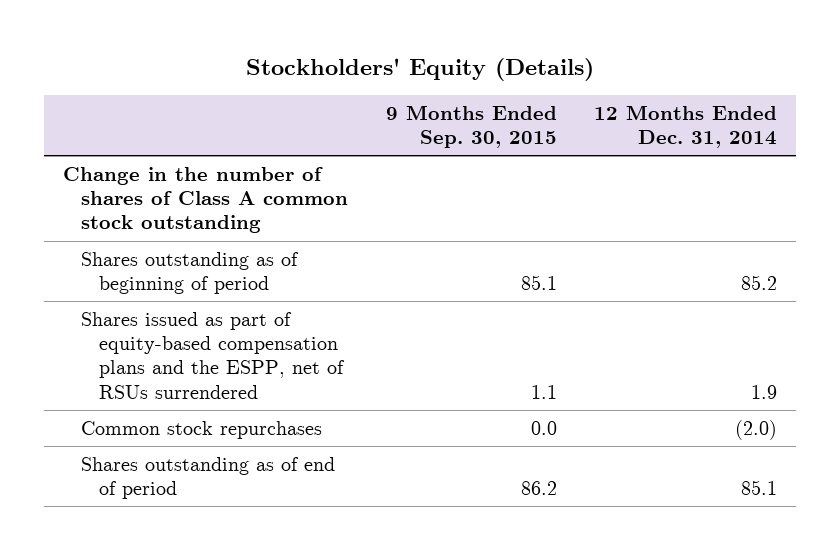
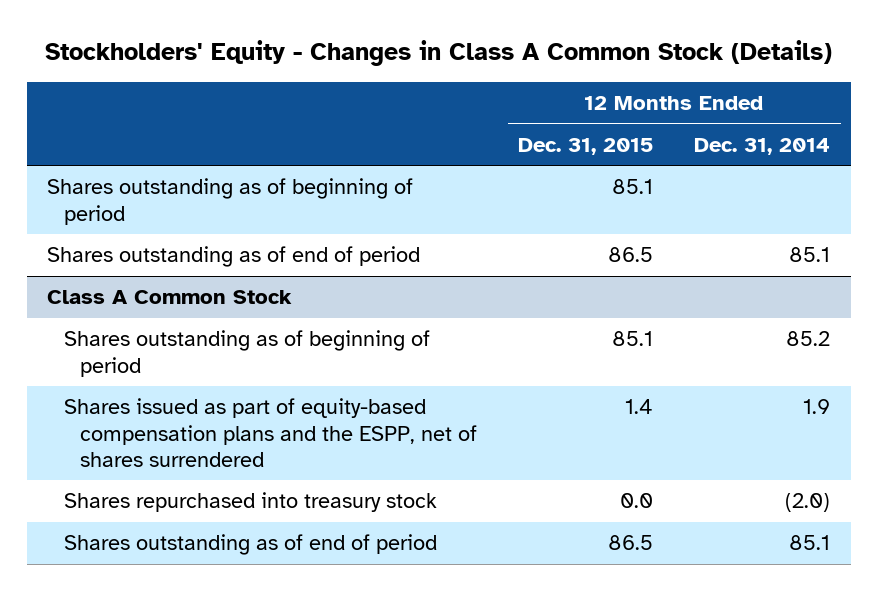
[245,57,594,81] Stockholders' Equity (Details) -> [44,40,832,67] Stockholders' Equity - Changes in Class A Common Stock (Details)
[385,104,557,148] 9 Months Ended Sep. 30, 2015 -> none
none -> [518,137,654,155] Dec. 31, 2015
[62,167,348,234] Change in the number of shares of Class A common stock outstanding -> none
none -> [47,178,414,225] Shares outstanding as of beginning of period
none -> [47,246,421,268] Shares outstanding as of end of period
none -> [47,290,293,305] Class A Common Stock
[80,312,345,399] Shares issued as part of equity-based compensation plans and the ESPP, net of RSUs surrendered -> [63,398,478,468] Shares issued as part of equity-based compensation plans and the ESPP, net of shares surrendered
[80,421,322,440] Common stock repurchases -> [63,492,437,513] Shares repurchased into treasury stock

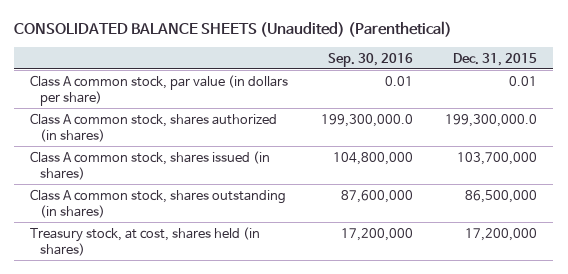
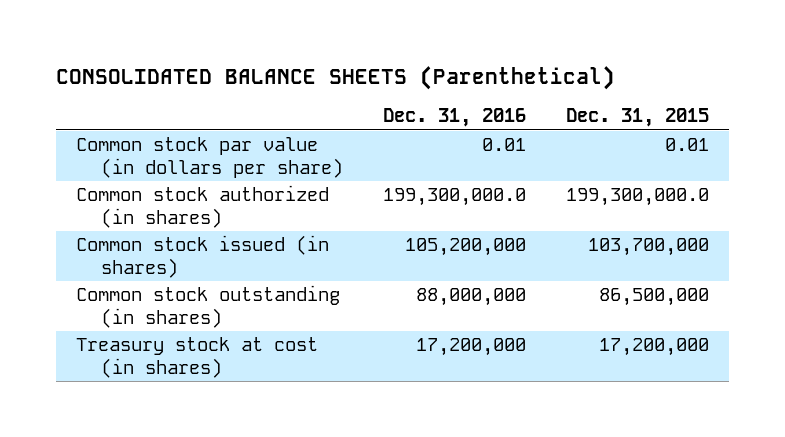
[14,21,453,38] CONSOLIDATED BALANCE SHEETS (Unaudited) (Parenthetical) -> [55,66,615,91] CONSOLIDATED BALANCE SHEETS (Parenthetical)
[327,52,413,67] Sep. 30, 2016 -> none
none -> [382,108,526,128] Dec. 31, 2016
[30,74,289,106] Class A common stock, par value (in dollars per share) -> [75,137,343,178] Common stock par value (in dollars per share)
[30,112,278,142] Class A common stock, shares authorized (in shares) -> [75,185,329,228] Common stock authorized (in shares)
[30,150,271,180] Class A common stock, shares issued (in shares) -> [75,235,329,278] Common stock issued (in shares)
[30,188,287,218] Class A common stock, shares outstanding (in shares) -> [75,285,340,328] Common stock outstanding (in shares)
[30,226,261,256] Treasury stock, at cost, shares held (in shares) -> [75,337,318,378] Treasury stock at cost (in shares)

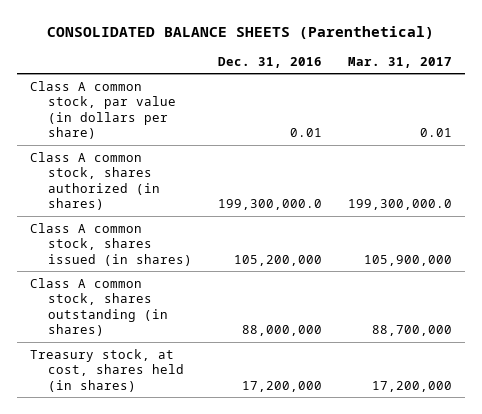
[566,108,710,128] Dec. 31, 2015 -> none
none -> [348,56,453,68] Mar. 31, 2017
[75,137,343,178] Common stock par value (in dollars per share) -> [29,80,177,140] Class A common stock, par value (in dollars per share)
[75,185,329,228] Common stock authorized (in shares) -> [29,151,161,211] Class A common stock, shares authorized (in shares)
[75,235,329,278] Common stock issued (in shares) -> [29,222,193,266] Class A common stock, shares issued (in shares)
[75,285,340,328] Common stock outstanding (in shares) -> [29,277,169,337] Class A common stock, shares outstanding (in shares)
[75,337,318,378] Treasury stock at cost (in shares) -> [29,348,185,392] Treasury stock, at cost, shares held (in shares)

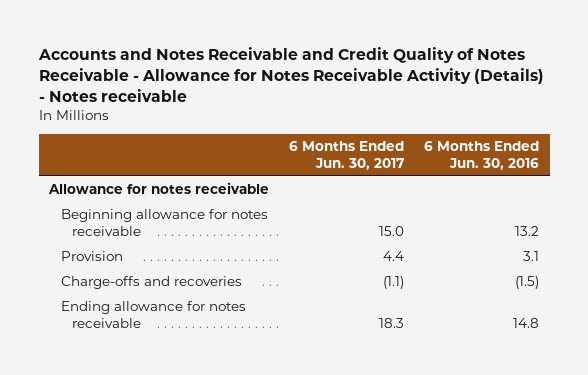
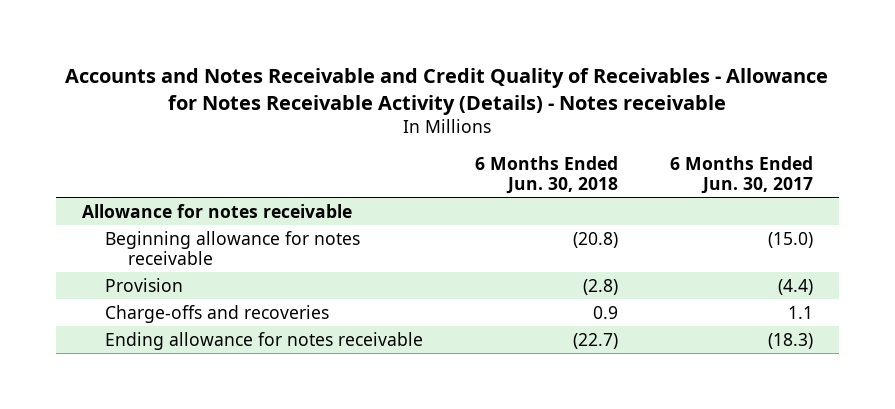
[37,46,544,102] Accounts and Notes Receivable and Credit Quality of Notes Receivable - Allowance for Notes Receivable Activity (Details) - Notes receivable -> [65,67,829,115] Accounts and Notes Receivable and Credit Quality of Receivables - Allowance for Notes Receivable Activity (Details) - Notes receivable
[424,140,540,170] 6 Months Ended Jun. 30, 2016 -> none
none -> [474,155,618,195] 6 Months Ended Jun. 30, 2018
[379,226,405,237] 15.0 -> [767,231,813,248] (15.0)
[383,251,405,262] 4.4 -> [777,278,813,295] (4.4)
[383,276,405,290] (1.1) -> [787,305,813,319] 1.1
[379,318,405,329] 18.3 -> [767,332,813,349] (18.3)

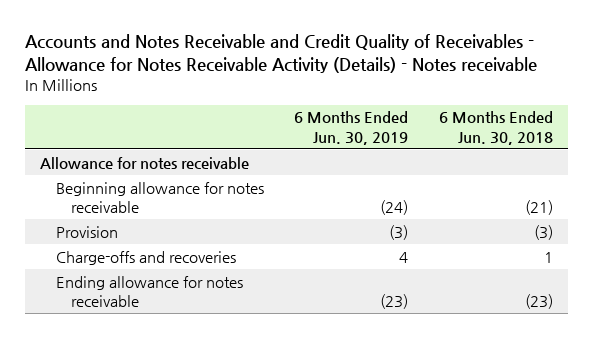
[669,155,813,195] 6 Months Ended Jun. 30, 2017 -> none
none -> [294,111,409,145] 6 Months Ended Jun. 30, 2019
[572,231,618,248] (20.8) -> [525,199,554,215] (21)
[582,278,618,295] (2.8) -> [534,224,554,240] (3)
[592,305,618,319] 0.9 -> [544,251,554,263] 1
[572,332,618,349] (22.7) -> [525,293,554,309] (23)

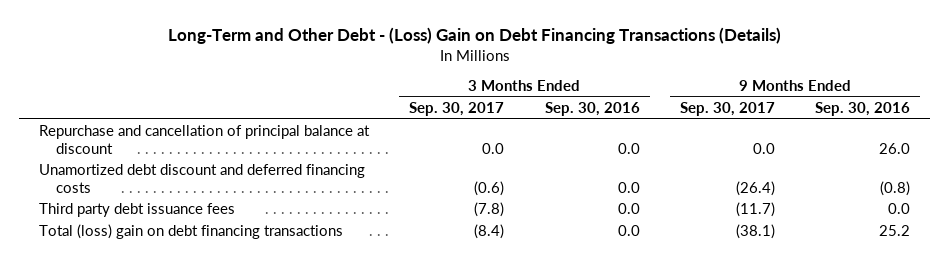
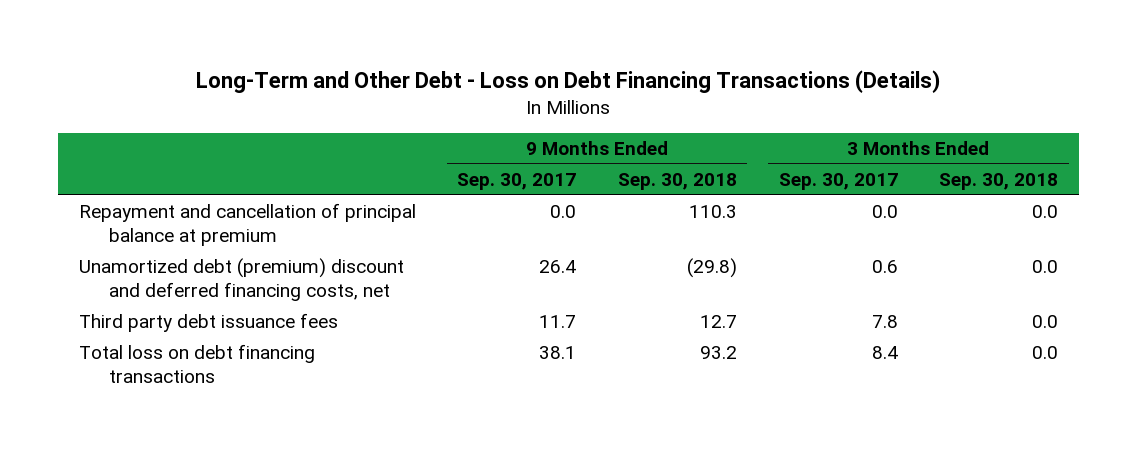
[167,27,781,45] Long-Term and Other Debt - (Loss) Gain on Debt Financing Transactions (Details) -> [196,69,941,93] Long-Term and Other Debt - Loss on Debt Financing Transactions (Details)
[544,102,640,117] Sep. 30, 2016 -> none
[815,102,911,117] Sep. 30, 2016 -> none
none -> [617,173,737,191] Sep. 30, 2018
none -> [939,173,1059,191] Sep. 30, 2018
[38,125,370,154] Repurchase and cancellation of principal balance at discount -> [78,203,416,247] Repayment and cancellation of principal balance at premium
[38,164,365,193] Unamortized debt discount and deferred financing costs -> [78,258,404,302] Unamortized debt (premium) discount and deferred financing costs, net
[474,180,505,196] (0.6) -> [871,260,898,274] 0.6
[735,180,775,196] (26.4) -> [539,260,577,274] 26.4
[474,202,505,218] (7.8) -> [871,315,898,329] 7.8
[735,202,775,218] (11.7) -> [539,315,577,329] 11.7
[38,224,343,240] Total (loss) gain on debt financing transactions -> [78,344,315,384] Total loss on debt financing transactions
[474,224,505,240] (8.4) -> [871,346,898,360] 8.4
[735,224,775,240] (38.1) -> [539,346,577,360] 38.1

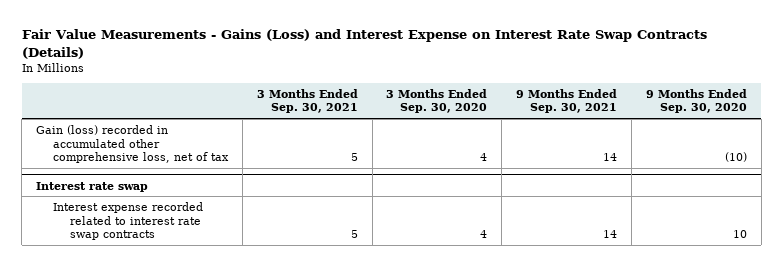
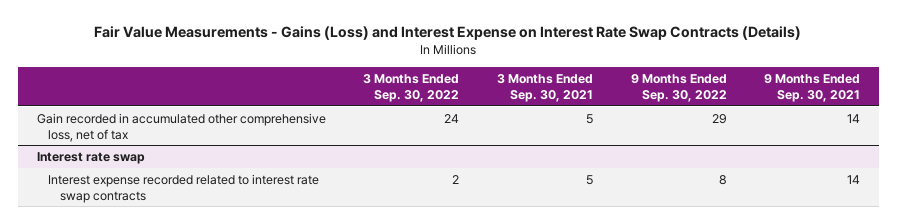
[386,88,488,114] 3 Months Ended Sep. 30, 2020 -> none
[645,88,747,114] 9 Months Ended Sep. 30, 2020 -> none
none -> [363,74,460,102] 3 Months Ended Sep. 30, 2022
none -> [630,74,727,102] 9 Months Ended Sep. 30, 2022
[36,124,230,164] Gain (loss) recorded in accumulated other comprehensive loss, net of tax -> [36,112,326,142] Gain recorded in accumulated other comprehensive loss, net of tax

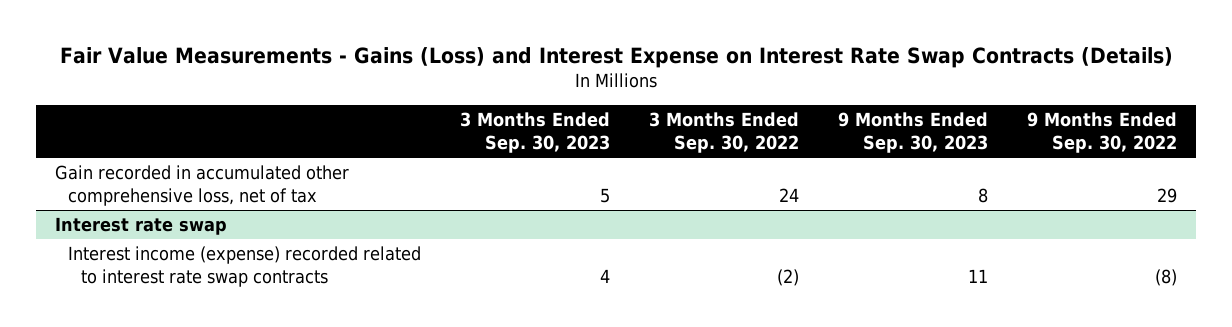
[496,74,593,102] 3 Months Ended Sep. 30, 2021 -> none
[764,74,861,102] 9 Months Ended Sep. 30, 2021 -> none
none -> [460,112,611,154] 3 Months Ended Sep. 30, 2023
none -> [838,112,989,154] 9 Months Ended Sep. 30, 2023
[48,173,320,203] Interest expense recorded related to interest rate swap contracts -> [68,246,422,288] Interest income (expense) recorded related to interest rate swap contracts
[452,174,460,184] 2 -> [777,269,800,287] (2)
[718,174,727,185] 8 -> [1154,269,1177,287] (8)

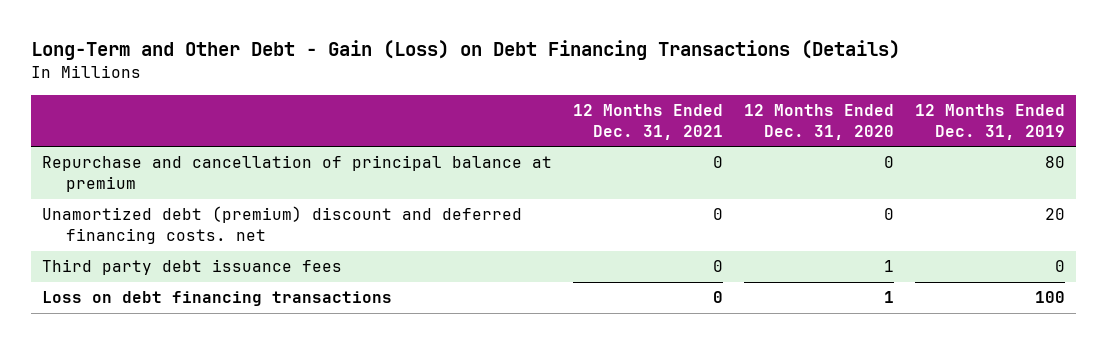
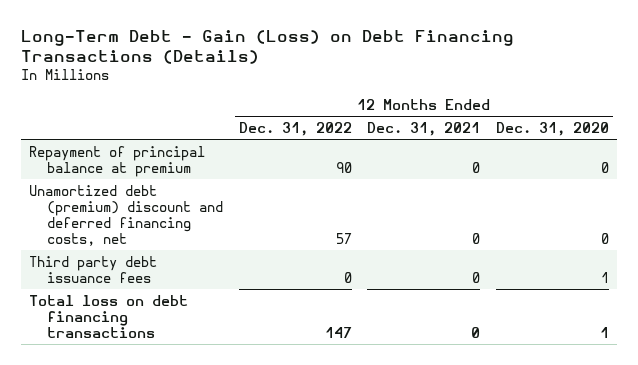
[31,40,901,61] Long-Term and Other Debt - Gain (Loss) on Debt Financing Transactions (Details) -> [21,29,515,65] Long-Term Debt - Gain (Loss) on Debt Financing Transactions (Details)
[915,103,1066,140] 12 Months Ended Dec. 31, 2019 -> none
none -> [238,121,352,136] Dec. 31, 2022
[41,155,552,193] Repurchase and cancellation of principal balance at premium -> [28,145,205,177] Repayment of principal balance at premium
[41,206,522,245] Unamortized debt (premium) discount and deferred financing costs. net -> [28,184,224,246] Unamortized debt (premium) discount and deferred financing costs, net
[41,291,392,307] Loss on debt financing transactions -> [28,294,188,338] Total loss on debt financing transactions

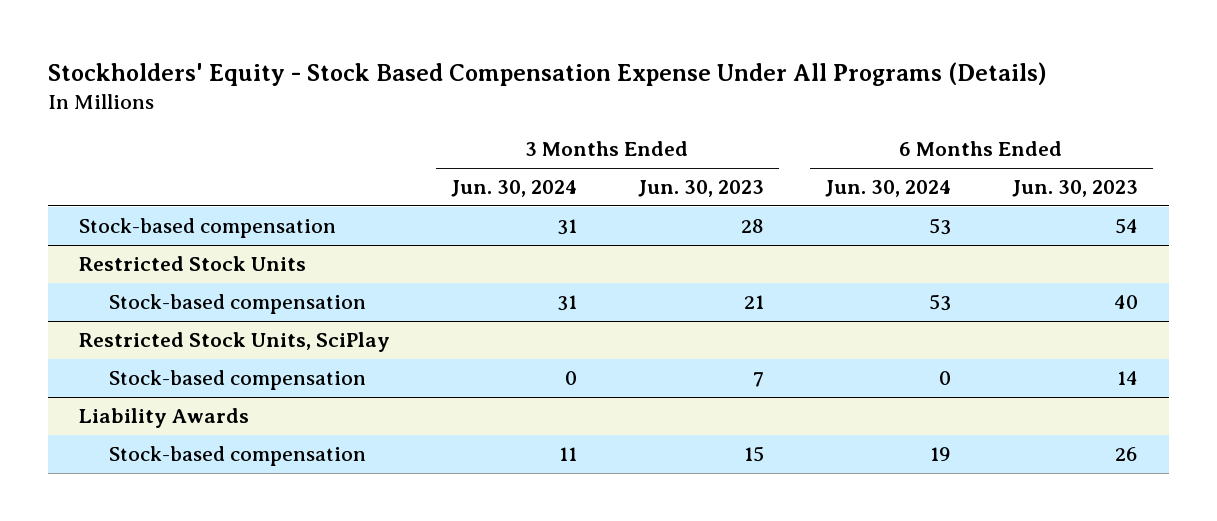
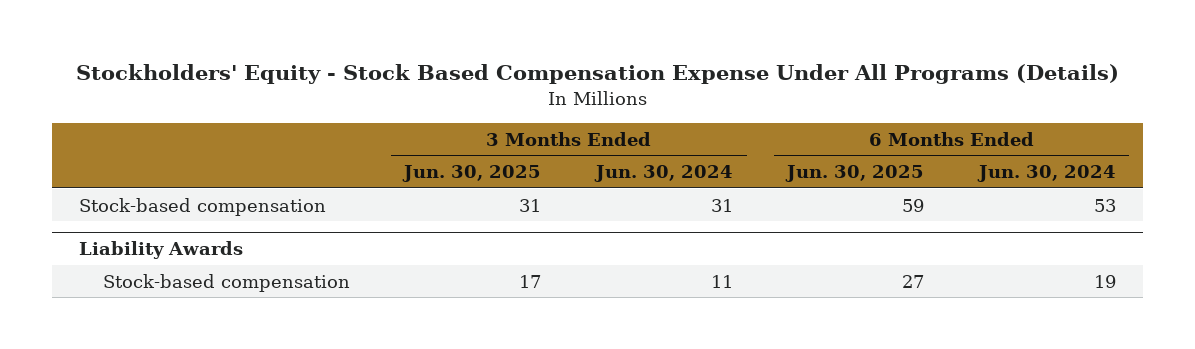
[637,180,764,198] Jun. 30, 2023 -> none
[1012,180,1139,198] Jun. 30, 2023 -> none
none -> [402,165,542,183] Jun. 30, 2025
none -> [785,165,925,183] Jun. 30, 2025
[78,256,306,272] Restricted Stock Units -> none
[108,294,366,315] Stock-based compensation -> none
[78,332,390,353] Restricted Stock Units, SciPlay -> none
[108,370,366,391] Stock-based compensation -> none

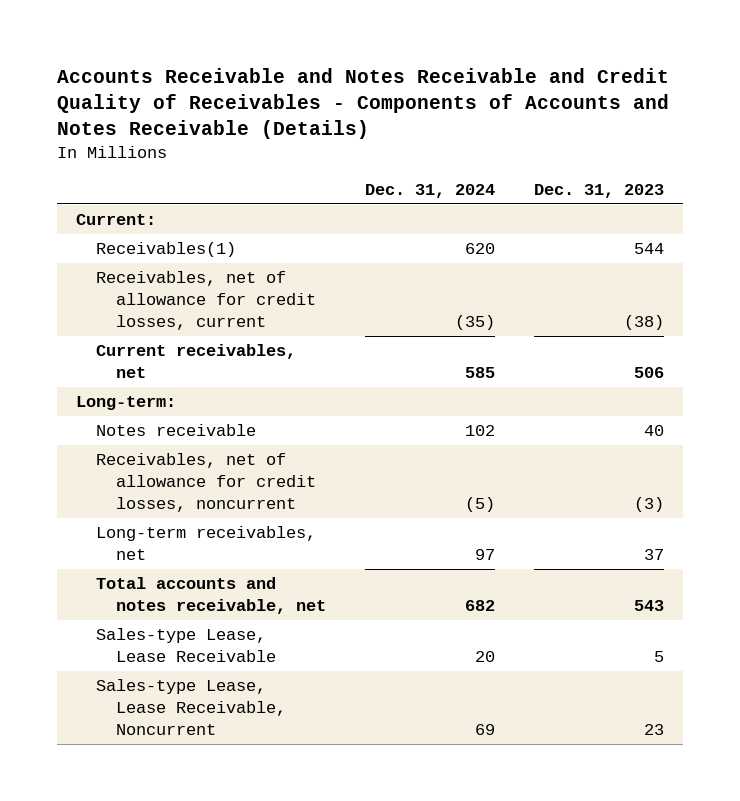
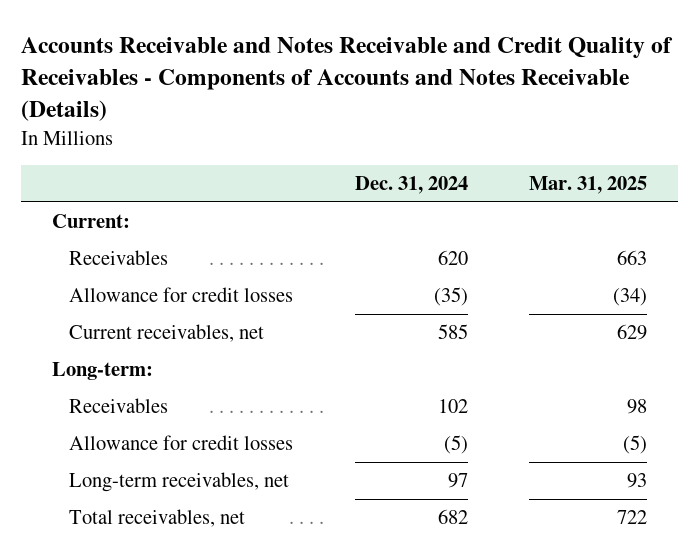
[534,183,665,198] Dec. 31, 2023 -> none
none -> [529,176,648,195] Mar. 31, 2025
[96,241,237,257] Receivables(1) -> [68,250,168,266] Receivables
[96,270,317,330] Receivables, net of allowance for credit losses, current -> [68,287,293,303] Allowance for credit losses
[96,423,257,436] Notes receivable -> [68,398,168,414] Receivables
[96,452,317,512] Receivables, net of allowance for credit losses, noncurrent -> [68,435,293,451] Allowance for credit losses
[96,627,277,662] Sales-type Lease, Lease Receivable -> none
[96,678,287,735] Sales-type Lease, Lease Receivable, Noncurrent -> none
[96,576,327,614] Total accounts and notes receivable, net -> [68,509,245,528] Total receivables, net

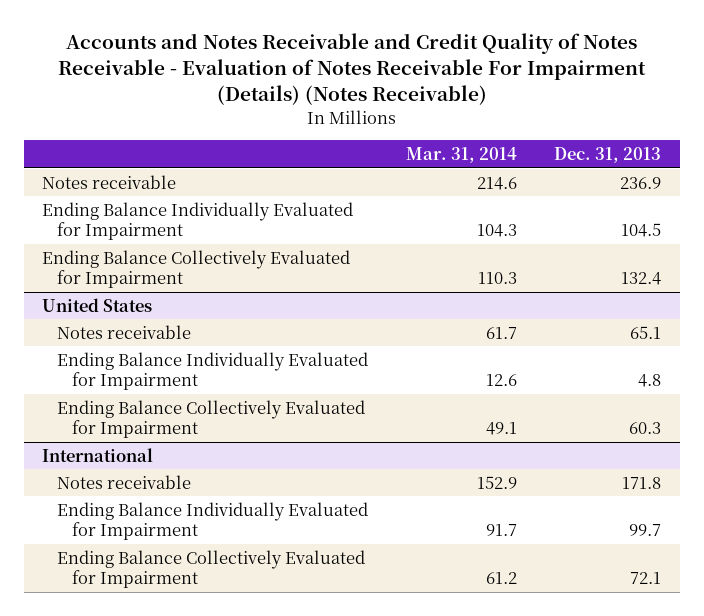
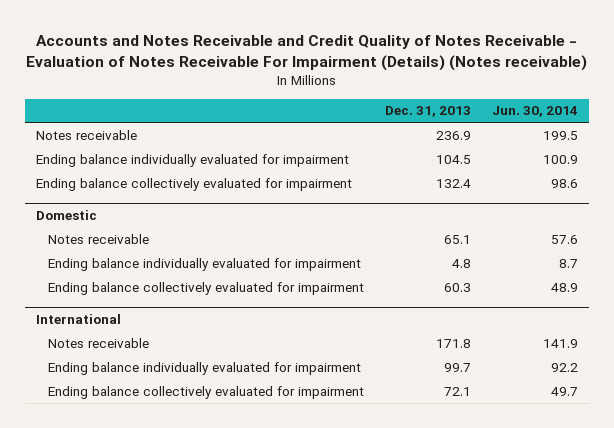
[57,33,646,106] Accounts and Notes Receivable and Credit Quality of Notes Receivable - Evaluation of Notes Receivable For Impairment (Details) (Notes Receivable) -> [25,35,587,71] Accounts and Notes Receivable and Credit Quality of Notes Receivable - Evaluation of Notes Receivable For Impairment (Details) (Notes receivable)
[405,147,517,164] Mar. 31, 2014 -> none
none -> [492,106,579,118] Jun. 30, 2014
[42,297,153,312] United States -> none
[42,201,354,241] Ending Balance Individually Evaluated for Impairment -> [35,153,349,167] Ending balance individually evaluated for impairment
[42,249,351,289] Ending Balance Collectively Evaluated for Impairment -> [35,177,352,191] Ending balance collectively evaluated for impairment
none -> [35,209,97,220] Domestic
[57,351,369,391] Ending Balance Individually Evaluated for Impairment -> [48,257,362,271] Ending balance individually evaluated for impairment
[57,399,366,439] Ending Balance Collectively Evaluated for Impairment -> [48,281,365,295] Ending balance collectively evaluated for impairment
[57,501,369,541] Ending Balance Individually Evaluated for Impairment -> [48,361,362,375] Ending balance individually evaluated for impairment
[57,549,366,589] Ending Balance Collectively Evaluated for Impairment -> [48,385,365,399] Ending balance collectively evaluated for impairment

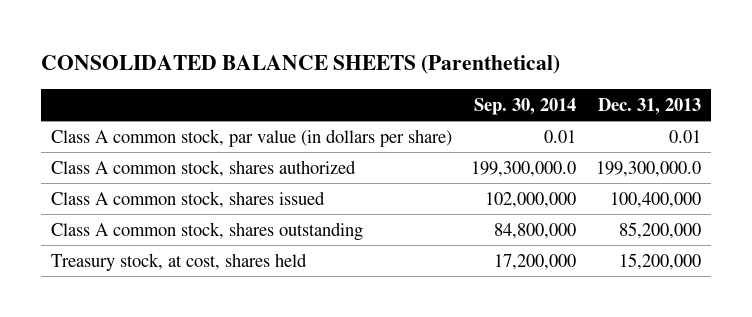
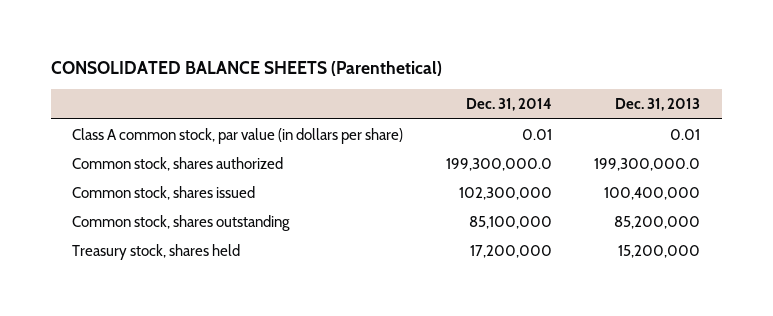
[474,97,577,115] Sep. 30, 2014 -> none
none -> [465,98,552,112] Dec. 31, 2014
[51,159,357,177] Class A common stock, shares authorized -> [72,156,284,171] Common stock, shares authorized
[51,190,326,208] Class A common stock, shares issued -> [72,185,256,200] Common stock, shares issued
[51,221,364,241] Class A common stock, shares outstanding -> [72,214,291,231] Common stock, shares outstanding
[51,252,308,271] Treasury stock, at cost, shares held -> [72,243,241,260] Treasury stock, shares held

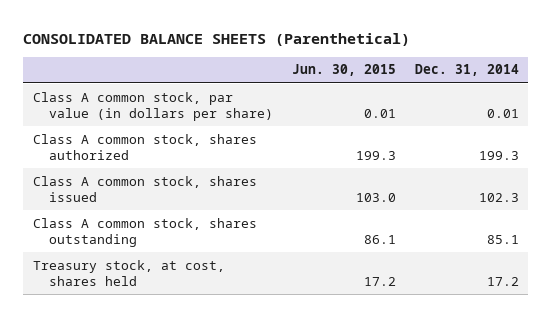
[615,98,701,112] Dec. 31, 2013 -> none
none -> [292,64,397,77] Jun. 30, 2015
[72,156,284,171] Common stock, shares authorized -> [32,133,257,160] Class A common stock, shares authorized
[445,157,552,171] 199,300,000.0 -> [479,150,520,160] 199.3
[72,185,256,200] Common stock, shares issued -> [32,175,257,202] Class A common stock, shares issued
[458,186,552,200] 102,300,000 -> [479,192,520,202] 102.3
[72,214,291,231] Common stock, shares outstanding -> [32,217,257,247] Class A common stock, shares outstanding
[468,215,552,229] 85,100,000 -> [487,234,520,244] 85.1
[72,243,241,260] Treasury stock, shares held -> [32,259,225,286] Treasury stock, at cost, shares held
[469,244,552,258] 17,200,000 -> [487,276,520,286] 17.2

